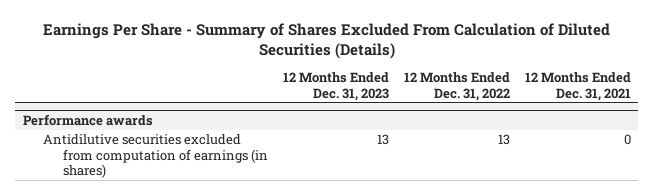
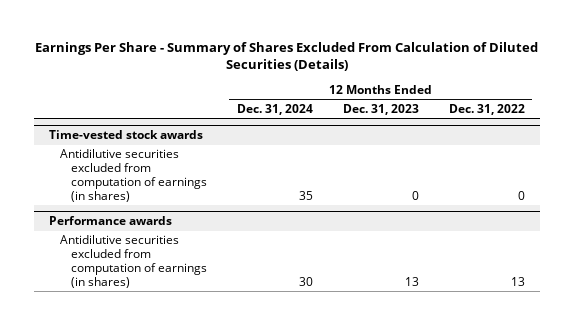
[524,72,631,101] 12 Months Ended Dec. 31, 2021 -> none
none -> [236,103,313,115] Dec. 31, 2024
none -> [48,130,203,140] Time-vested stock awards
none -> [59,149,207,202] Antidilutive securities excluded from computation of earnings (in shares)

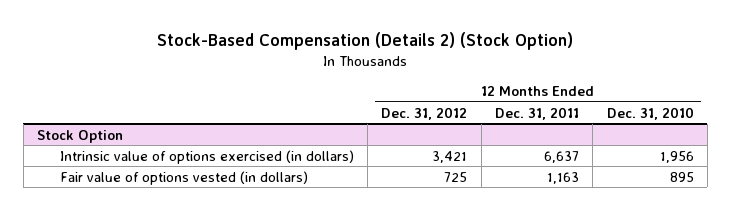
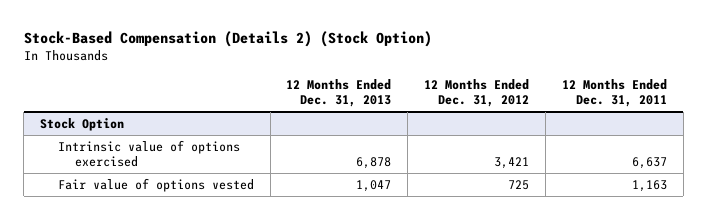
[606,106,694,120] Dec. 31, 2010 -> none
none -> [286,79,392,108] 12 Months Ended Dec. 31, 2013
[59,149,354,164] Intrinsic value of options exercised (in dollars) -> [57,140,240,168] Intrinsic value of options exercised
[59,170,308,185] Fair value of options vested (in dollars) -> [57,178,254,193] Fair value of options vested

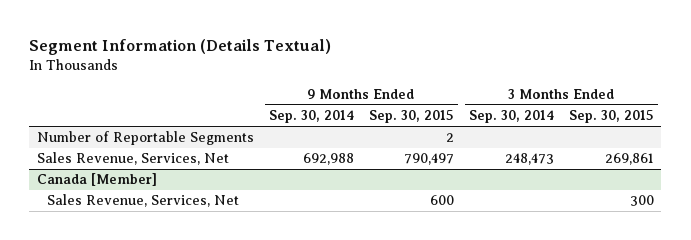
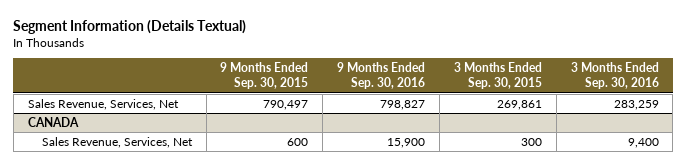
[268,110,354,124] Sep. 30, 2014 -> none
[468,110,554,124] Sep. 30, 2014 -> none
none -> [337,62,426,90] 9 Months Ended Sep. 30, 2016
none -> [570,62,659,90] 3 Months Ended Sep. 30, 2016
[36,131,254,146] Number of Reportable Segments -> none
[36,173,157,187] Canada [Member] -> [27,116,79,127] CANADA

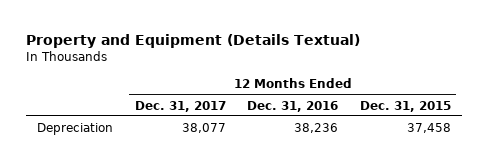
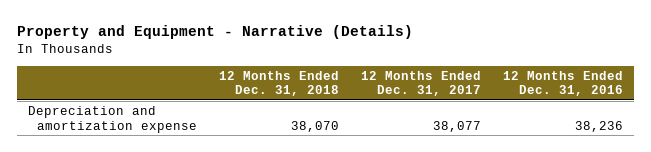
[26,34,361,49] Property and Equipment (Details Textual) -> [17,25,414,40] Property and Equipment - Narrative (Details)
[359,100,451,112] Dec. 31, 2015 -> none
none -> [219,70,340,97] 12 Months Ended Dec. 31, 2018
[37,122,114,135] Depreciation -> [28,105,198,133] Depreciation and amortization expense

